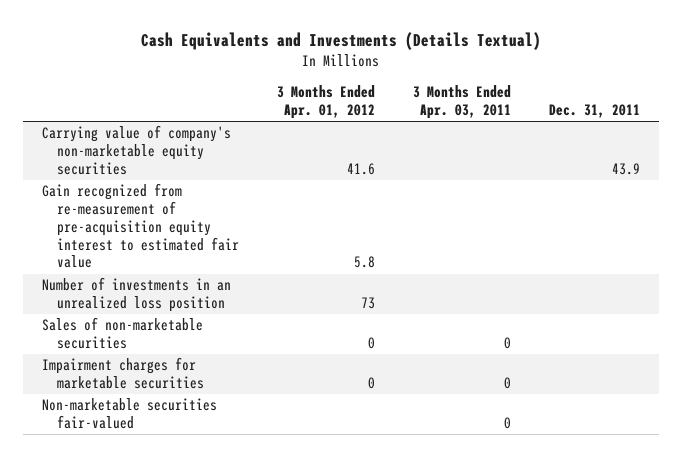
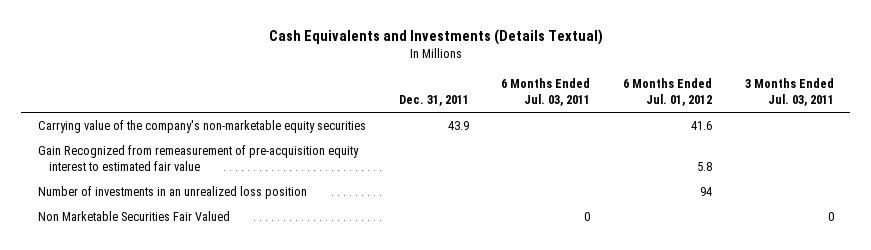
[276,85,375,120] 3 Months Ended Apr. 01, 2012 -> none
[412,85,511,120] 3 Months Ended Apr. 03, 2011 -> none
none -> [501,78,591,106] 6 Months Ended Jul. 03, 2011
none -> [622,78,712,106] 6 Months Ended Jul. 01, 2012
none -> [744,78,834,106] 3 Months Ended Jul. 03, 2011
[41,125,231,175] Carrying value of company's non-marketable equity securities -> [37,120,366,134] Carrying value of the company's non-marketable equity securities
[41,183,239,269] Gain recognized from re-measurement of pre-acquisition equity interest to estimated fair value -> [37,145,359,172] Gain Recognized from remeasurement of pre-acquisition equity interest to estimated fair value
[41,317,203,350] Sales of non-marketable securities -> none
[41,357,204,390] Impairment charges for marketable securities -> none
[41,398,217,430] Non-marketable securities fair-valued -> [37,211,230,222] Non Marketable Securities Fair Valued

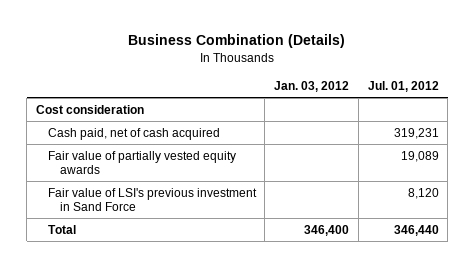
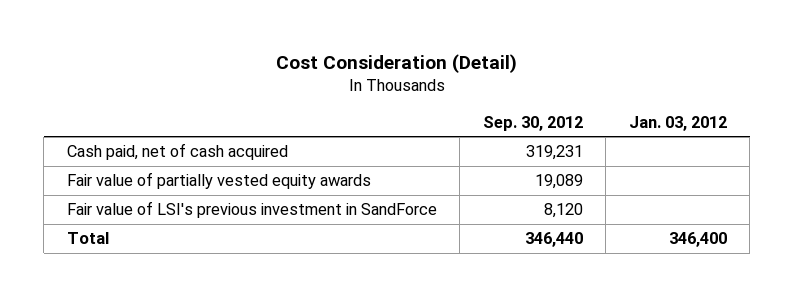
[128,34,346,49] Business Combination (Details) -> [275,54,517,74] Cost Consideration (Detail)
[367,80,439,92] Jul. 01, 2012 -> none
none -> [482,115,583,131] Sep. 30, 2012
[35,104,144,114] Cost consideration -> none
[47,187,257,212] Fair value of LSI's previous investment in Sand Force -> [66,201,437,219] Fair value of LSI's previous investment in SandForce

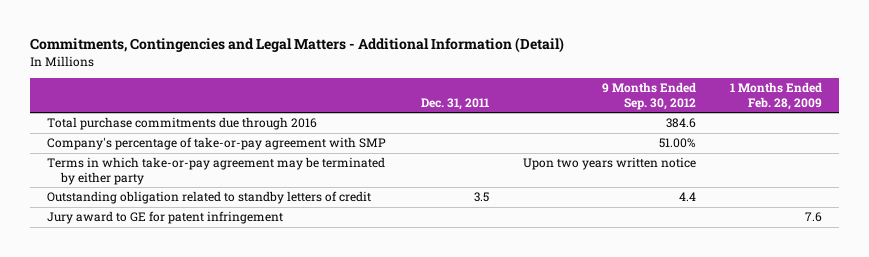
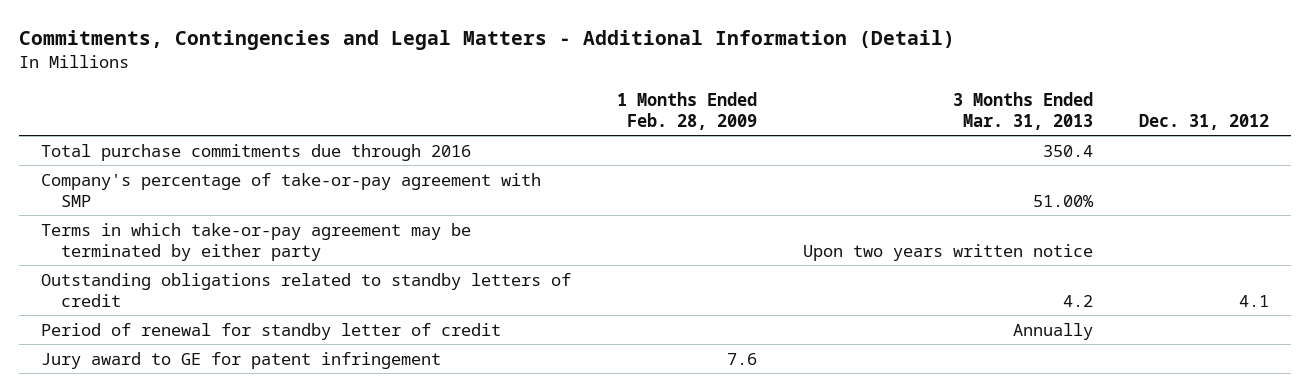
[420,97,489,110] Dec. 31, 2011 -> none
[601,82,696,110] 9 Months Ended Sep. 30, 2012 -> none
none -> [952,91,1093,130] 3 Months Ended Mar. 31, 2013
none -> [1138,113,1269,130] Dec. 31, 2012
[47,191,372,205] Outstanding obligation related to standby letters of credit -> [41,272,572,307] Outstanding obligations related to standby letters of credit
none -> [41,322,502,340] Period of renewal for standby letter of credit

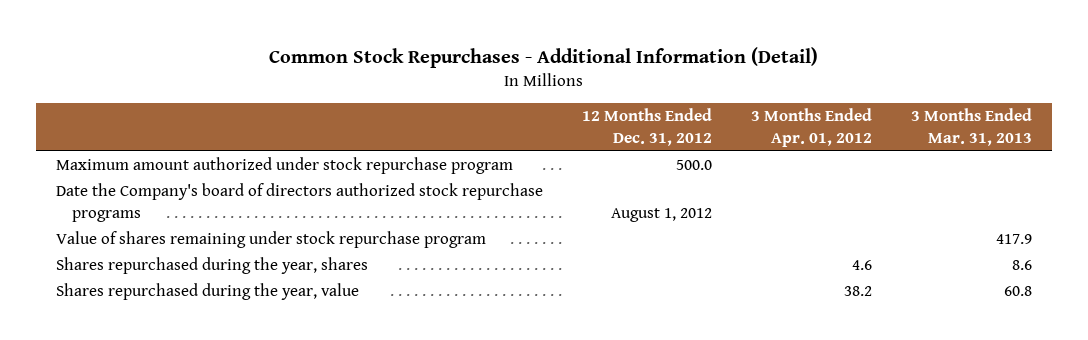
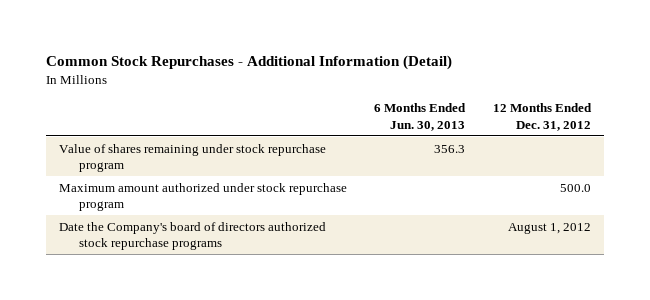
[750,107,872,147] 3 Months Ended Apr. 01, 2012 -> none
[911,107,1033,146] 3 Months Ended Mar. 31, 2013 -> none
none -> [374,103,467,131] 6 Months Ended Jun. 30, 2013
[55,231,486,249] Value of shares remaining under stock repurchase program -> [59,143,327,172] Value of shares remaining under stock repurchase program
[55,257,368,275] Shares repurchased during the year, shares -> none
[55,283,359,301] Shares repurchased during the year, value -> none

